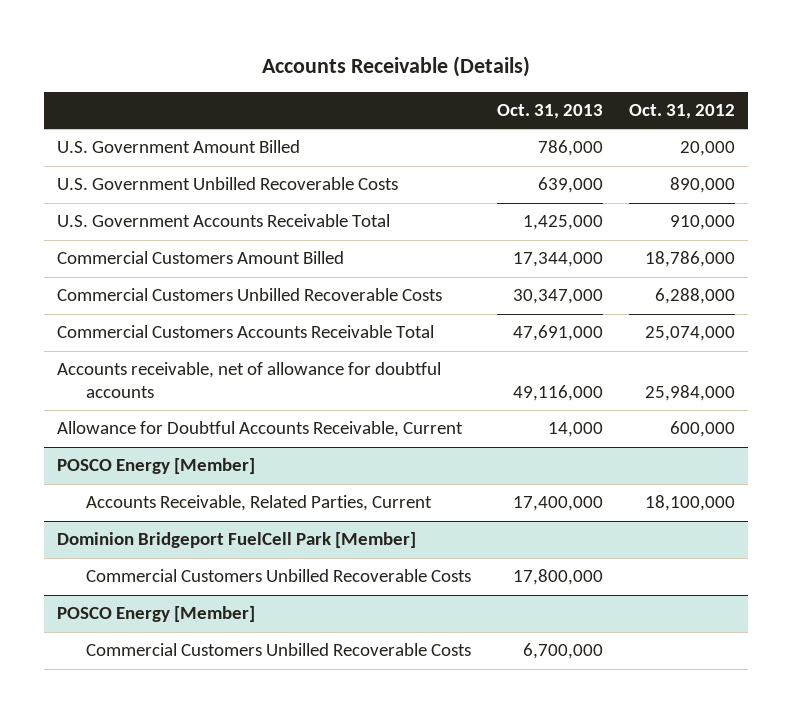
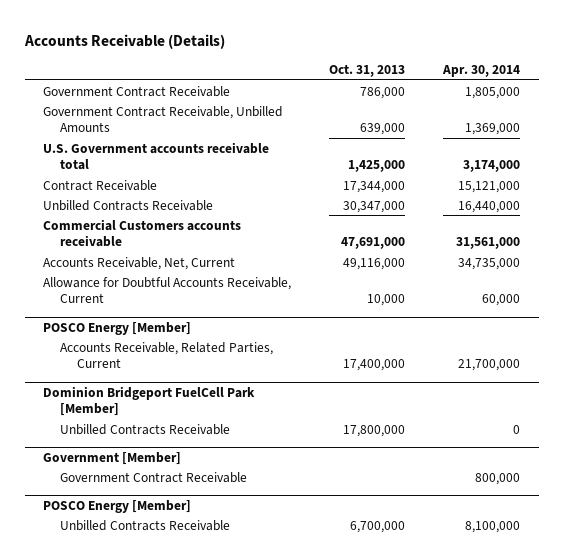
[629,104,736,120] Oct. 31, 2012 -> none
none -> [441,64,520,77] Apr. 30, 2014
[56,140,300,154] U.S. Government Amount Billed -> [43,85,231,97] Government Contract Receivable
[56,177,398,191] U.S. Government Unbilled Recoverable Costs -> [43,105,284,133] Government Contract Receivable, Unbilled Amounts
[56,214,390,228] U.S. Government Accounts Receivable Total -> [43,141,270,171] U.S. Government accounts receivable total
[56,251,344,265] Commercial Customers Amount Billed -> [43,179,158,191] Contract Receivable
[56,288,442,302] Commercial Customers Unbilled Recoverable Costs -> [43,199,214,211] Unbilled Contracts Receivable
[56,325,434,339] Commercial Customers Accounts Receivable Total -> [43,218,242,248] Commercial Customers accounts receivable
[56,362,441,398] Accounts receivable, net of allowance for doubtful accounts -> [43,256,236,270] Accounts Receivable, Net, Current
[548,422,604,438] 14,000 -> [367,294,406,307] 10,000
[86,569,472,583] Commercial Customers Unbilled Recoverable Costs -> [60,423,231,435] Unbilled Contracts Receivable
none -> [43,451,182,465] Government [Member]
none -> [60,471,248,483] Government Contract Receivable
[86,643,472,657] Commercial Customers Unbilled Recoverable Costs -> [60,519,231,531] Unbilled Contracts Receivable

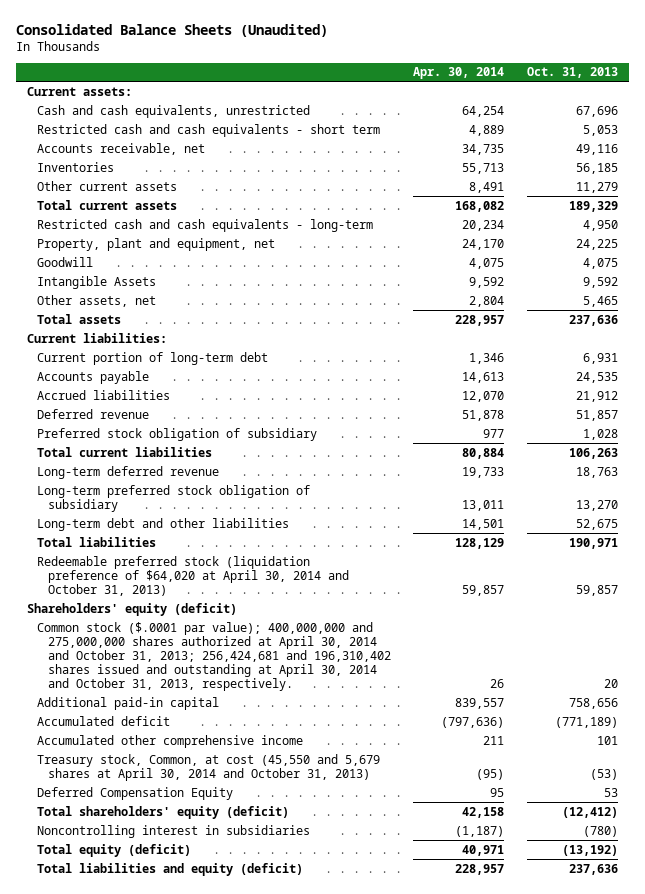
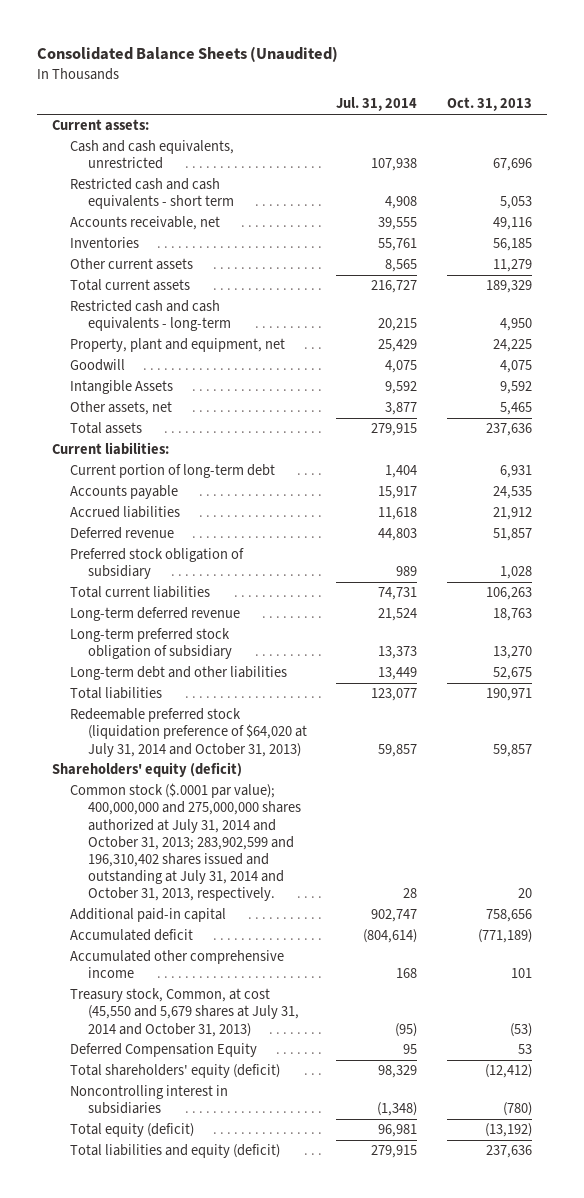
[413,67,505,80] Apr. 30, 2014 -> none
none -> [336,97,418,112] Jul. 31, 2014
[37,555,349,596] Redeemable preferred stock (liquidation preference of $64,020 at April 30, 2014 and October 31, 2013) -> [69,708,307,757] Redeemable preferred stock (liquidation preference of $64,020 at July 31, 2014 and October 31, 2013)
[37,621,391,691] Common stock ($.0001 par value); 400,000,000 and 275,000,000 shares authorized at April 30, 2014 and October 31, 2013; 256,424,681 and 196,310,402 shares issued and outstanding at April 30, 2014 and October 31, 2013, respectively. -> [69,783,301,902] Common stock ($.0001 par value); 400,000,000 and 275,000,000 shares authorized at July 31, 2014 and October 31, 2013; 283,902,599 and 196,310,402 shares issued and outstanding at July 31, 2014 and October 31, 2013, respectively.
[37,753,381,781] Treasury stock, Common, at cost (45,550 and 5,679 shares at April 30, 2014 and October 31, 2013) -> [69,988,299,1037] Treasury stock, Common, at cost (45,550 and 5,679 shares at July 31, 2014 and October 31, 2013)

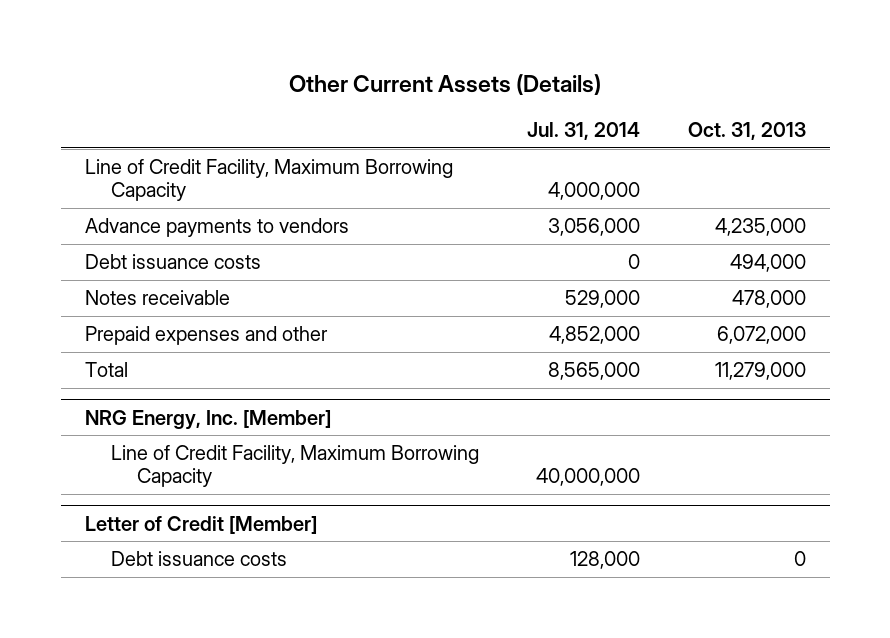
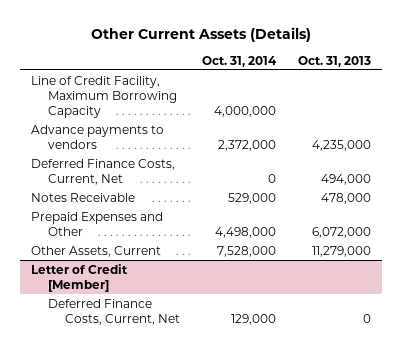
[526,122,640,141] Jul. 31, 2014 -> none
none -> [201,55,277,67] Oct. 31, 2014
[84,409,331,430] NRG Energy, Inc. [Member] -> none
[110,445,479,488] Line of Credit Facility, Maximum Borrowing Capacity -> none
[84,254,261,270] Debt issuance costs -> [30,158,175,185] Deferred Finance Costs, Current, Net
[84,290,230,306] Notes receivable -> [30,192,135,202] Notes Receivable
[84,326,328,346] Prepaid expenses and other -> [30,211,163,236] Prepaid Expenses and Other
[84,362,128,378] Total -> [30,245,161,257] Other Assets, Current
[110,551,287,567] Debt issuance costs -> [47,298,180,325] Deferred Finance Costs, Current, Net

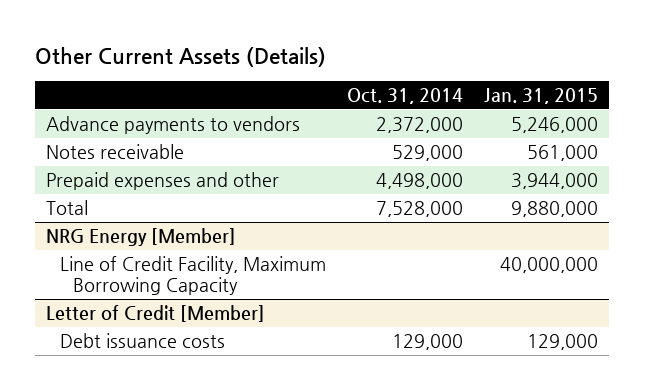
[297,55,371,67] Oct. 31, 2013 -> none
none -> [484,88,599,105] Jan. 31, 2015
[30,75,177,118] Line of Credit Facility, Maximum Borrowing Capacity -> none
[30,158,175,185] Deferred Finance Costs, Current, Net -> none
[30,192,135,202] Notes Receivable -> [46,144,185,160] Notes receivable
[30,211,163,236] Prepaid Expenses and Other -> [46,172,280,191] Prepaid expenses and other
[30,245,161,257] Other Assets, Current -> [46,200,89,216] Total
none -> [46,228,237,247] NRG Energy [Member]
none -> [59,256,326,296] Line of Credit Facility, Maximum Borrowing Capacity
[47,298,180,325] Deferred Finance Costs, Current, Net -> [59,333,225,349] Debt issuance costs

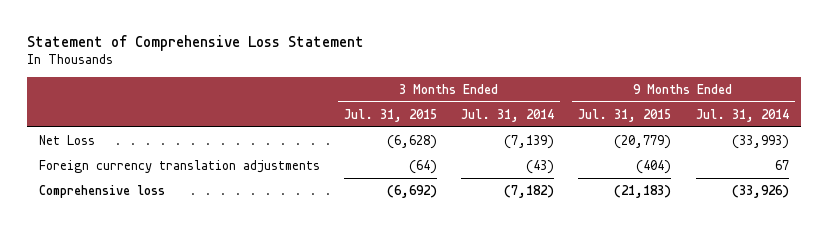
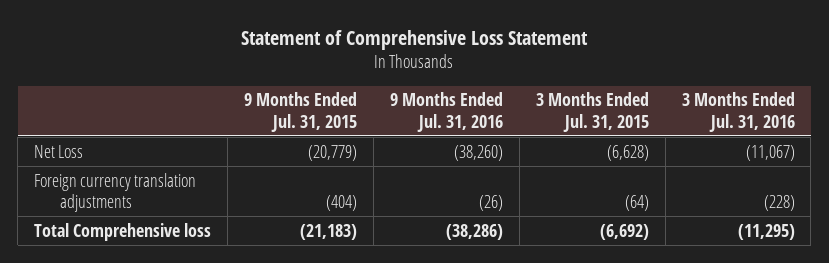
[461,108,555,122] Jul. 31, 2014 -> none
[695,108,789,122] Jul. 31, 2014 -> none
none -> [389,92,503,132] 9 Months Ended Jul. 31, 2016
none -> [681,92,795,132] 3 Months Ended Jul. 31, 2016
[38,184,165,198] Comprehensive loss -> [34,222,212,241] Total Comprehensive loss

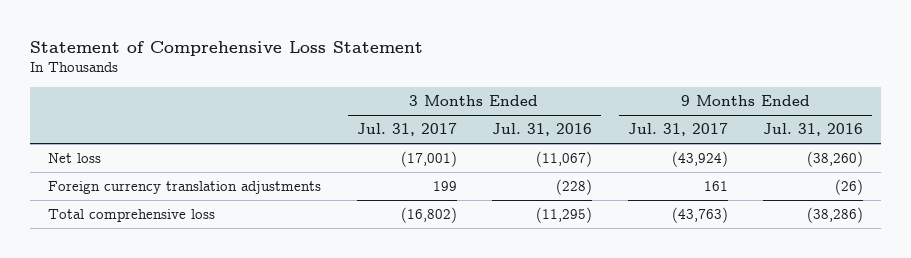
[244,92,358,132] 9 Months Ended Jul. 31, 2015 -> none
[535,92,649,132] 3 Months Ended Jul. 31, 2015 -> none
none -> [356,123,457,137] Jul. 31, 2017
none -> [627,123,728,137] Jul. 31, 2017
[34,144,84,158] Net Loss -> [48,153,102,164] Net loss
[34,222,212,241] Total Comprehensive loss -> [48,209,216,223] Total comprehensive loss

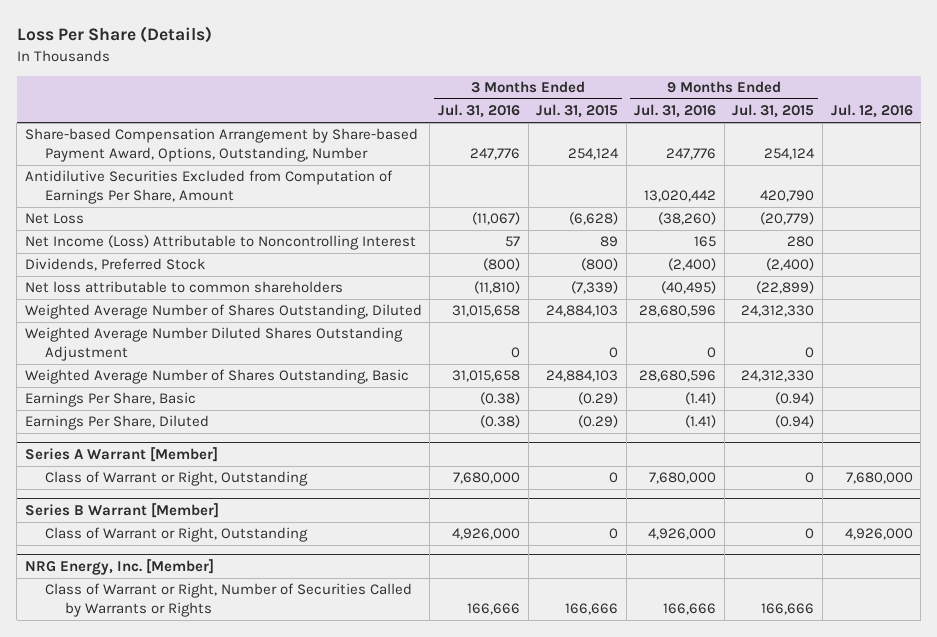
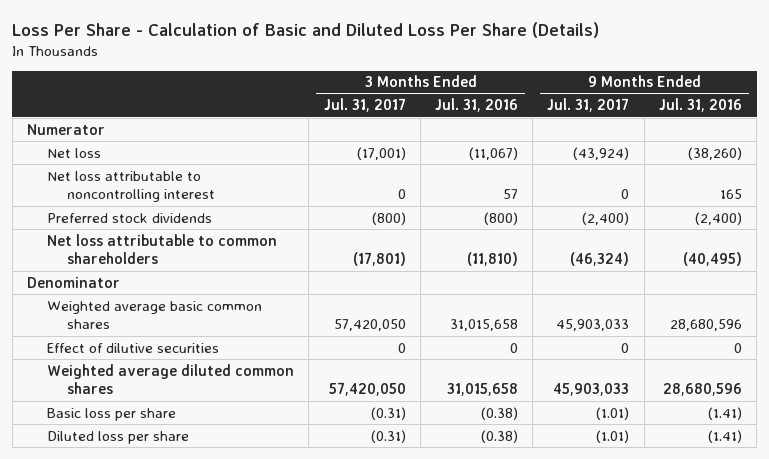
[16,26,212,44] Loss Per Share (Details) -> [12,21,600,38] Loss Per Share - Calculation of Basic and Diluted Loss Per Share (Details)
[536,104,619,119] Jul. 31, 2015 -> none
[732,104,815,119] Jul. 31, 2015 -> none
[830,104,913,119] Jul. 12, 2016 -> none
none -> [323,98,406,113] Jul. 31, 2017
none -> [547,98,630,113] Jul. 31, 2017
[24,128,418,163] Share-based Compensation Arrangement by Share-based Payment Award, Options, Outstanding, Number -> none
[24,170,393,205] Antidilutive Securities Excluded from Computation of Earnings Per Share, Amount -> none
none -> [27,123,106,135] Numerator
[24,213,84,225] Net Loss -> [47,147,102,158] Net loss
[24,235,416,251] Net Income (Loss) Attributable to Noncontrolling Interest -> [47,170,216,203] Net loss attributable to noncontrolling interest
[24,258,205,272] Dividends, Preferred Stock -> [47,212,213,223] Preferred stock dividends
[24,446,218,462] Series A Warrant [Member] -> none
[44,471,308,487] Class of Warrant or Right, Outstanding -> none
[24,502,219,518] Series B Warrant [Member] -> none
[44,527,308,543] Class of Warrant or Right, Outstanding -> none
[24,558,214,575] NRG Energy, Inc. [Member] -> none
[44,583,412,618] Class of Warrant or Right, Number of Securities Called by Warrants or Rights -> none
none -> [27,276,121,288] Denominator
[24,304,422,320] Weighted Average Number of Shares Outstanding, Diluted -> [47,300,263,330] Weighted average basic common shares
[24,327,403,362] Weighted Average Number Diluted Shares Outstanding Adjustment -> [47,342,220,353] Effect of dilutive securities
[24,369,409,385] Weighted Average Number of Shares Outstanding, Basic -> [47,363,295,395] Weighted average diluted common shares
[24,392,196,408] Earnings Per Share, Basic -> [47,407,177,421] Basic loss per share
[24,415,209,431] Earnings Per Share, Diluted -> [47,430,190,444] Diluted loss per share

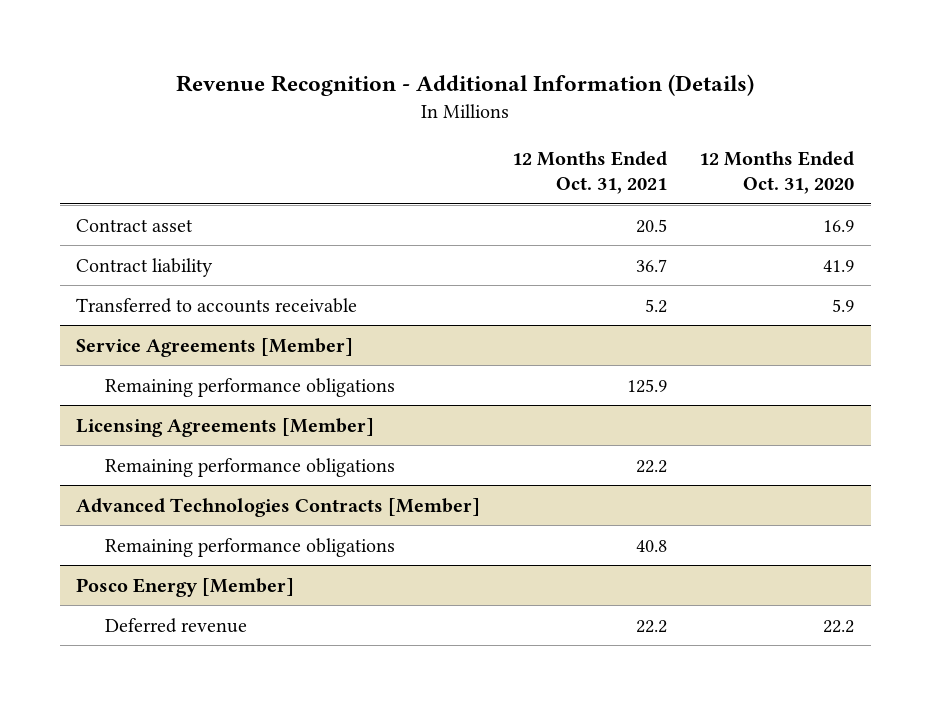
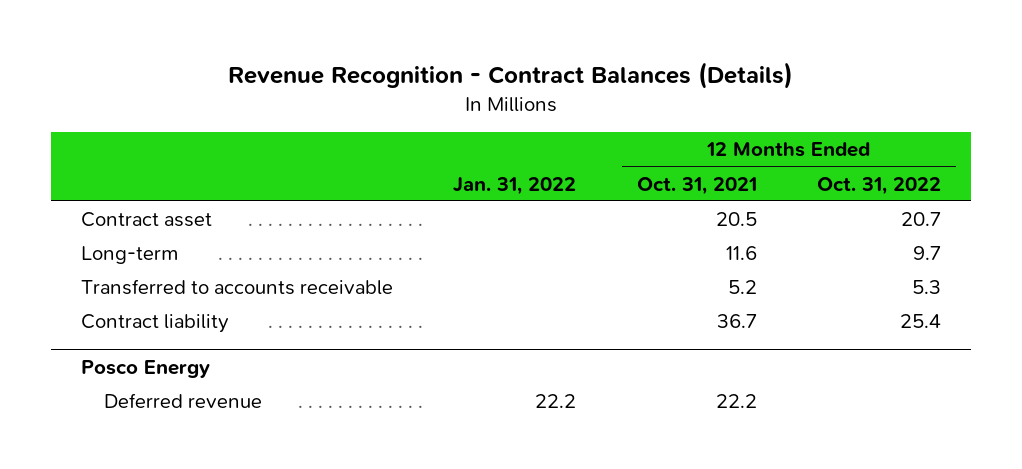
[176,73,755,96] Revenue Recognition - Additional Information (Details) -> [228,62,794,90] Revenue Recognition - Contract Balances (Details)
[699,150,855,195] 12 Months Ended Oct. 31, 2020 -> none
none -> [453,176,577,195] Jan. 31, 2022
none -> [816,176,941,195] Oct. 31, 2022
none -> [81,246,180,265] Long-term
[75,337,353,357] Service Agreements [Member] -> none
[104,377,395,397] Remaining performance obligations -> none
[75,417,374,437] Licensing Agreements [Member] -> none
[104,457,395,477] Remaining performance obligations -> none
[75,497,480,517] Advanced Technologies Contracts [Member] -> none
[104,537,395,557] Remaining performance obligations -> none
[75,257,213,277] Contract liability -> [81,314,230,334] Contract liability
[75,577,294,597] Posco Energy [Member] -> [81,360,211,379] Posco Energy

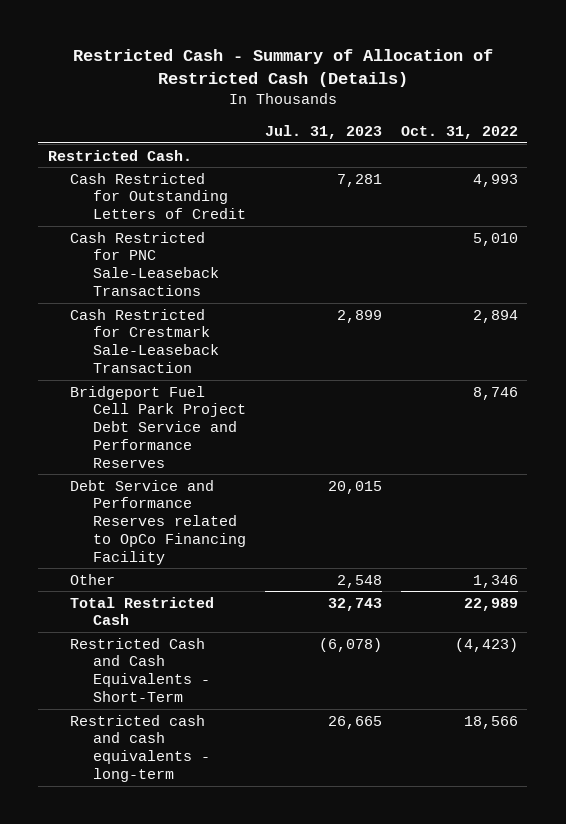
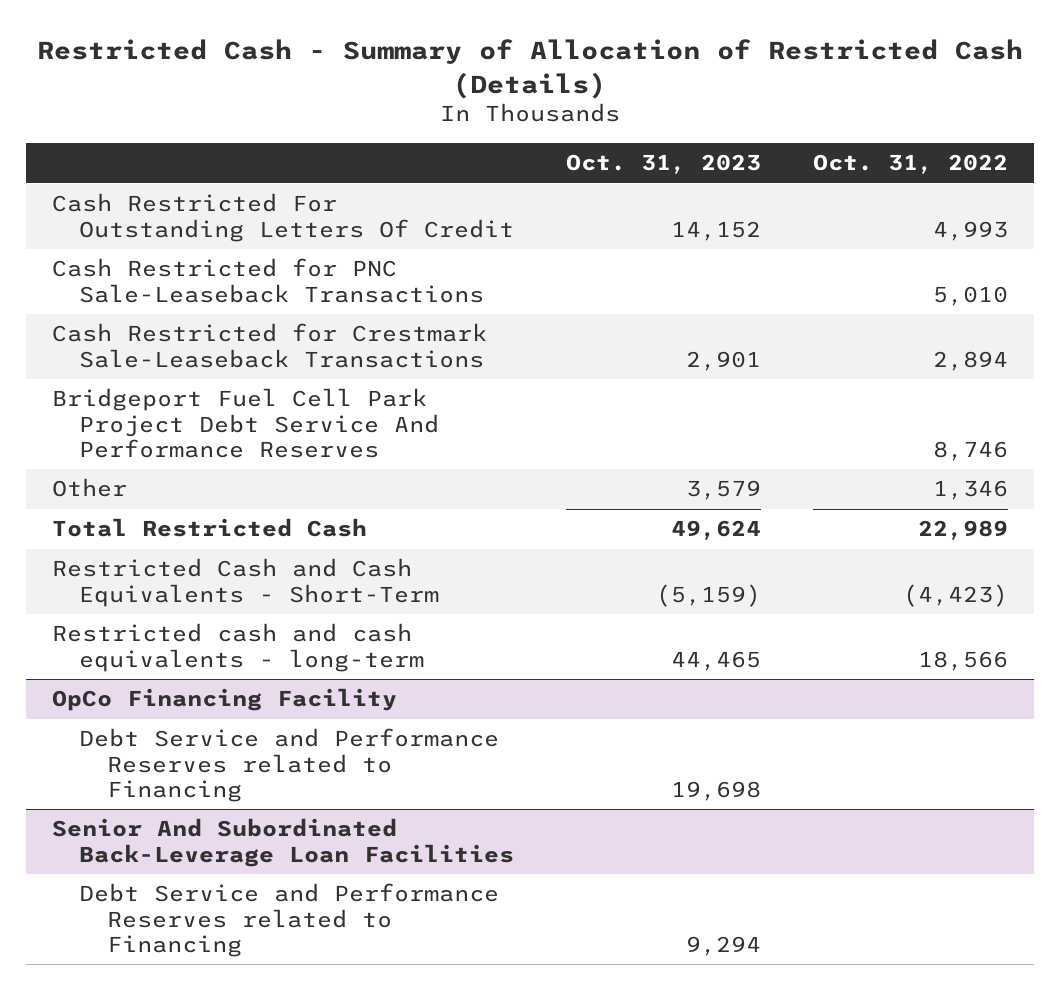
[264,124,382,139] Jul. 31, 2023 -> none
none -> [566,154,762,175] Oct. 31, 2023
[47,149,192,161] Restricted Cash. -> none
[70,172,246,220] Cash Restricted for Outstanding Letters of Credit -> [52,193,515,242] Cash Restricted For Outstanding Letters Of Credit
[70,479,246,565] Debt Service and Performance Reserves related to OpCo Financing Facility -> none
[70,308,219,373] Cash Restricted for Crestmark Sale-Leaseback Transaction -> [52,323,488,368] Cash Restricted for Crestmark Sale-Leaseback Transactions
[70,385,246,468] Bridgeport Fuel Cell Park Project Debt Service and Performance Reserves -> [52,388,440,458] Bridgeport Fuel Cell Park Project Debt Service And Performance Reserves
none -> [52,688,398,712] OpCo Financing Facility
none -> [79,728,500,802] Debt Service and Performance Reserves related to Financing
none -> [52,818,515,867] Senior And Subordinated Back-Leverage Loan Facilities
none -> [79,883,500,957] Debt Service and Performance Reserves related to Financing

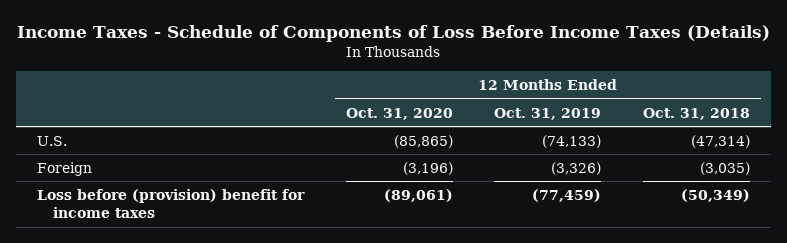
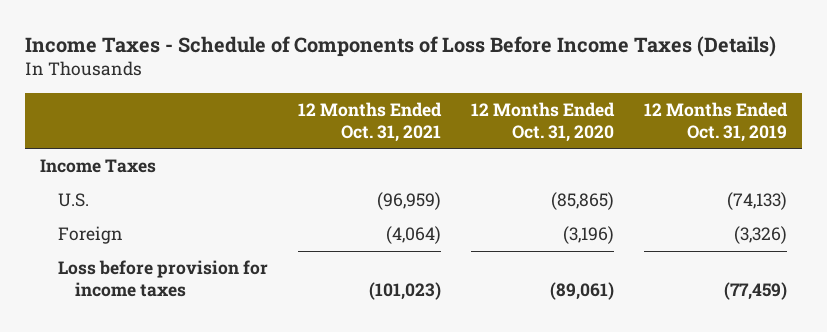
[643,107,751,120] Oct. 31, 2018 -> none
none -> [297,101,442,142] 12 Months Ended Oct. 31, 2021
none -> [40,159,157,174] Income Taxes
[36,188,305,218] Loss before (provision) benefit for income taxes -> [57,260,268,297] Loss before provision for income taxes

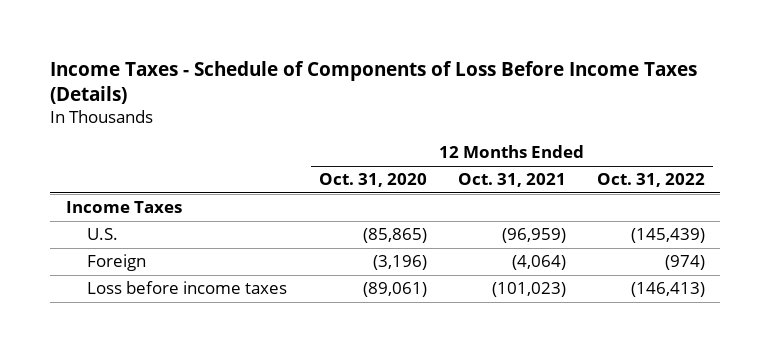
[644,101,789,142] 12 Months Ended Oct. 31, 2019 -> none
none -> [596,173,705,188] Oct. 31, 2022
[57,260,268,297] Loss before provision for income taxes -> [87,281,288,295] Loss before income taxes

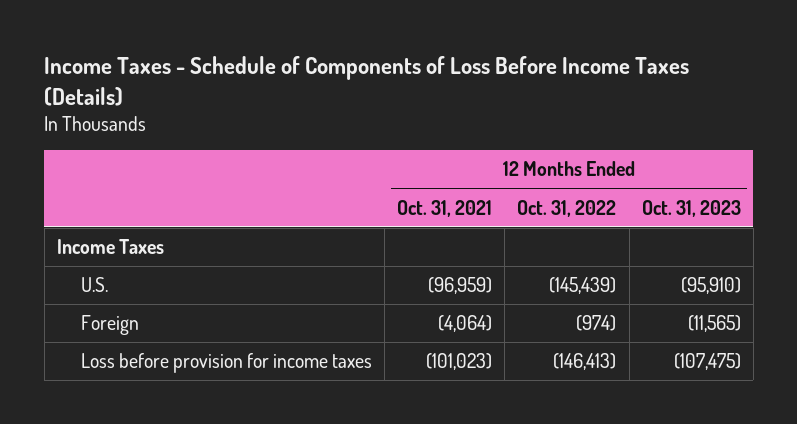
[318,173,427,188] Oct. 31, 2020 -> none
none -> [641,199,741,217] Oct. 31, 2023
[87,281,288,295] Loss before income taxes -> [81,353,373,374] Loss before provision for income taxes

